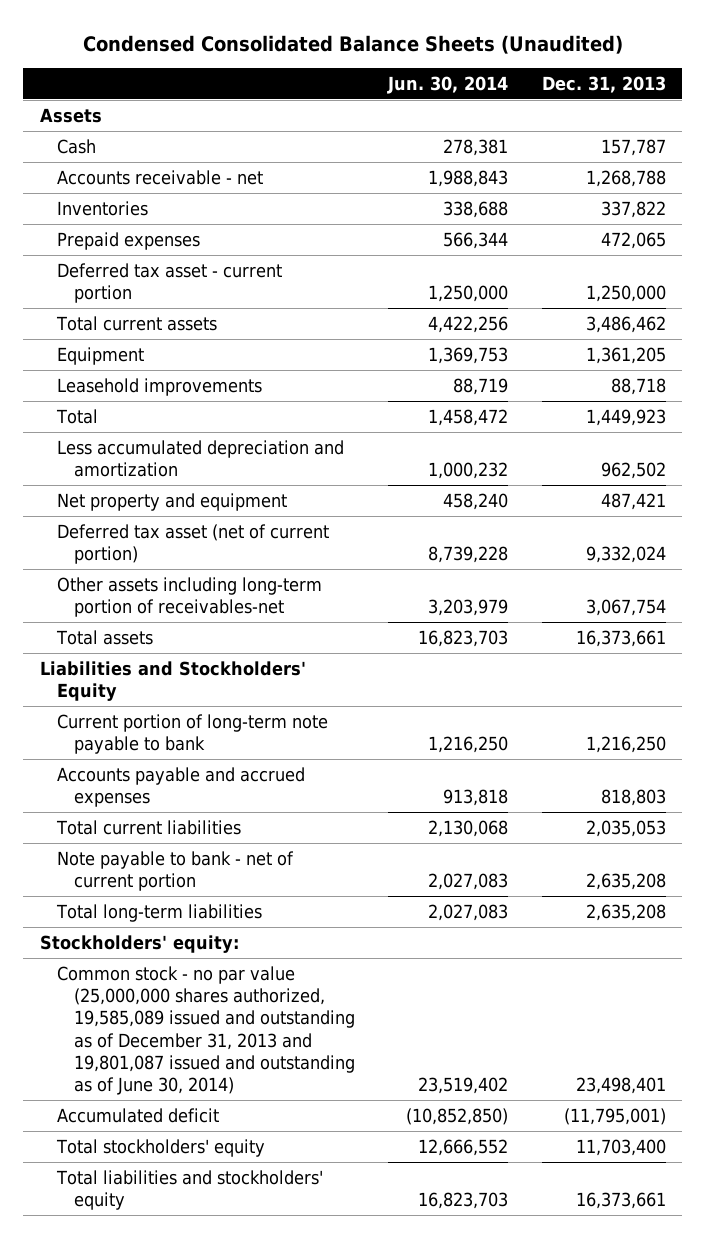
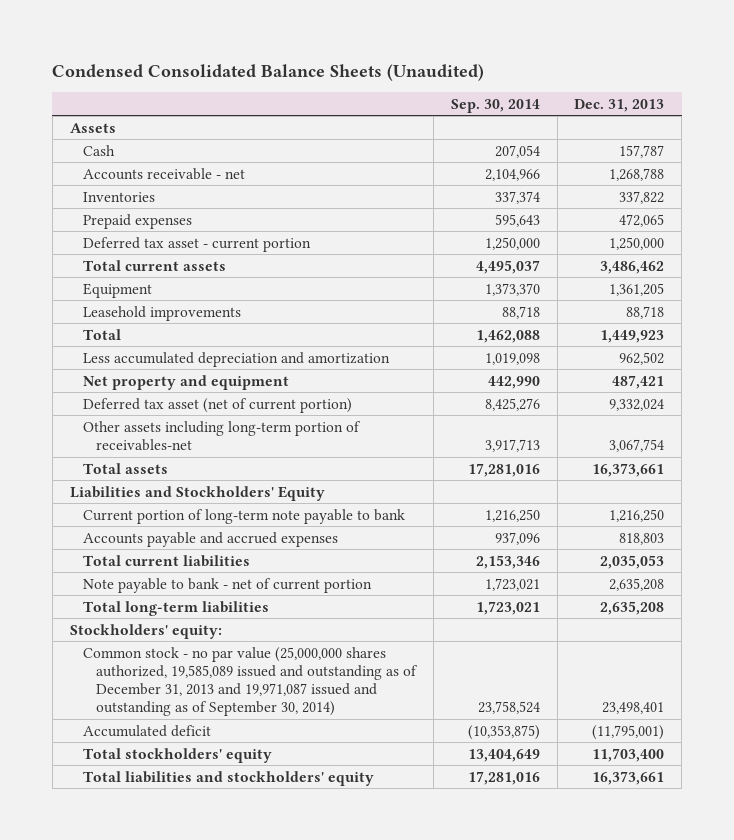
[387,75,509,94] Jun. 30, 2014 -> none
none -> [450,98,540,113] Sep. 30, 2014
[56,965,355,1095] Common stock - no par value (25,000,000 shares authorized, 19,585,089 issued and outstanding as of December 31, 2013 and 19,801,087 issued and outstanding as of June 30, 2014) -> [83,646,419,717] Common stock - no par value (25,000,000 shares authorized, 19,585,089 issued and outstanding as of December 31, 2013 and 19,971,087 issued and outstanding as of September 30, 2014)

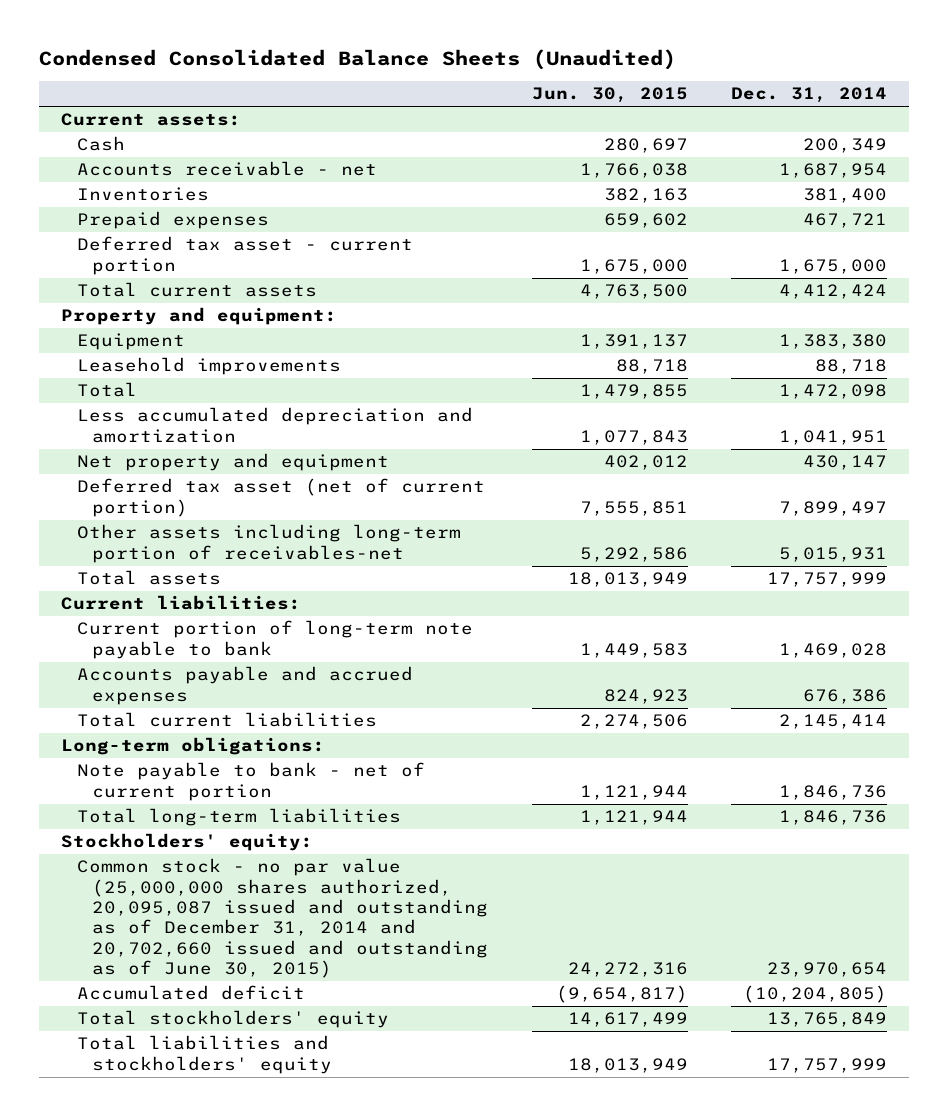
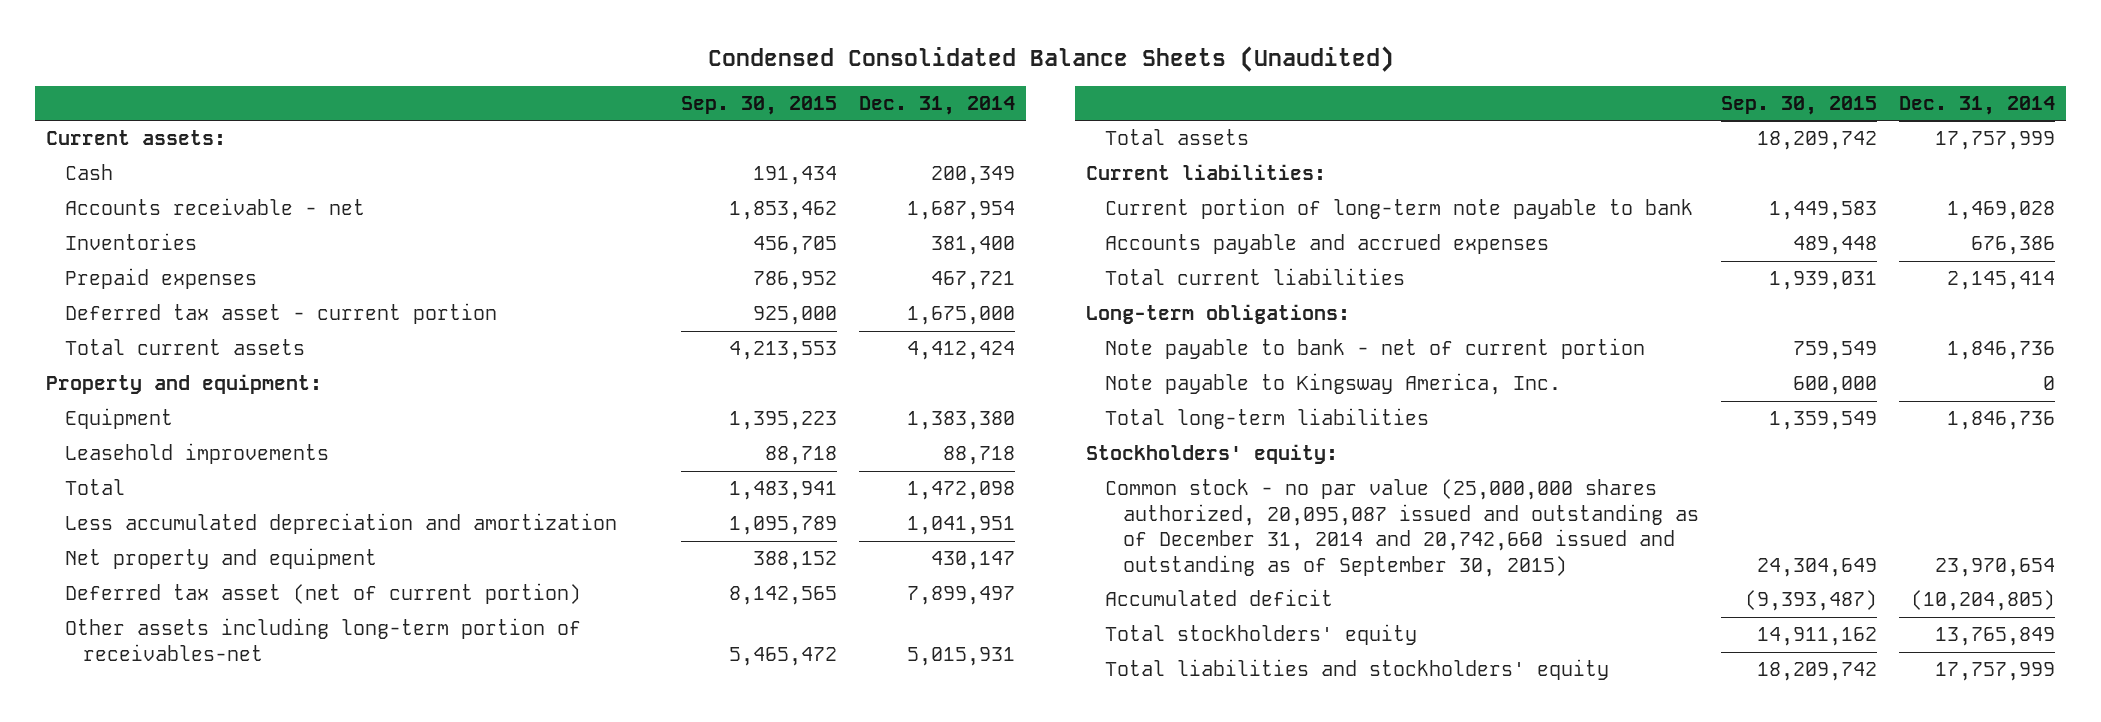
[531,87,688,104] Jun. 30, 2015 -> none
none -> [681,95,838,115] Sep. 30, 2015
none -> [1104,373,1561,396] Note payable to Kingsway America, Inc.
[76,858,489,979] Common stock - no par value (25,000,000 shares authorized, 20,095,087 issued and outstanding as of December 31, 2014 and 20,702,660 issued and outstanding as of June 30, 2015) -> [1104,479,1699,577] Common stock - no par value (25,000,000 shares authorized, 20,095,087 issued and outstanding as of December 31, 2014 and 20,742,660 issued and outstanding as of September 30, 2015)

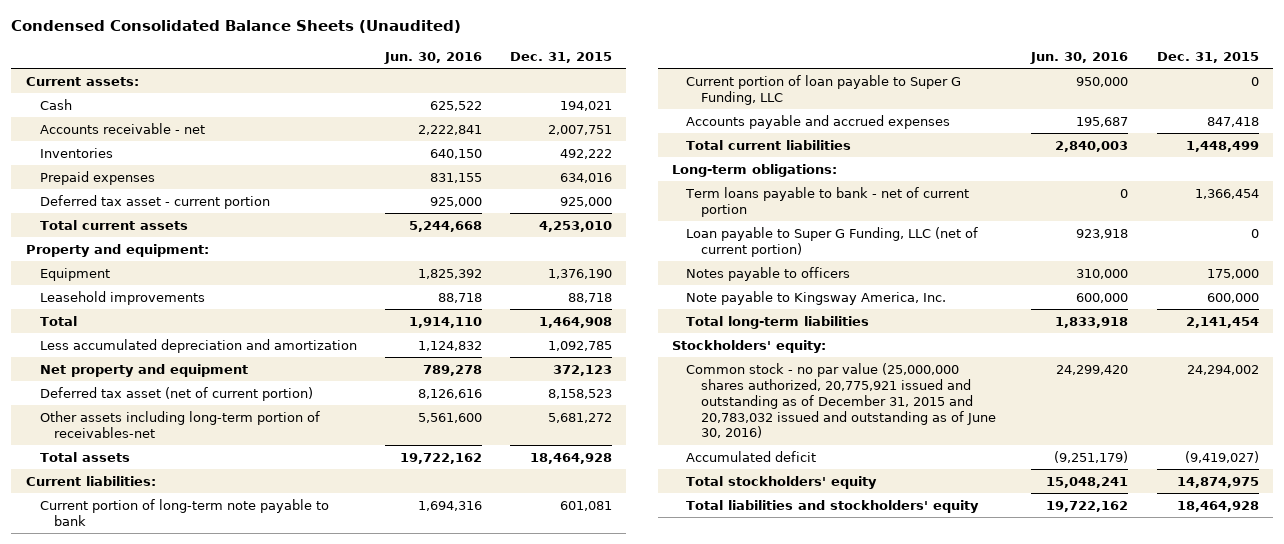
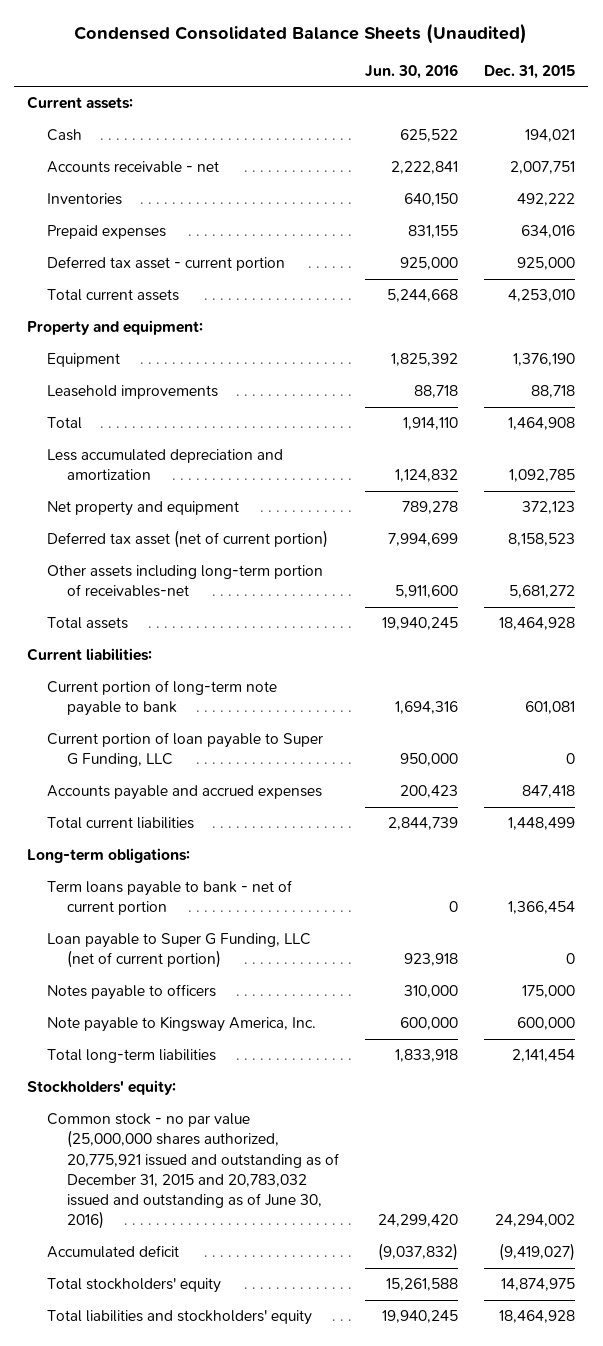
[418,388,483,399] 8,126,616 -> [388,533,459,547] 7,994,699
[418,412,483,423] 5,561,600 -> [395,585,459,599] 5,911,600
[400,452,483,464] 19,722,162 -> [382,617,459,631] 19,940,245
[1076,116,1129,127] 195,687 -> [400,785,459,799] 200,423
[1055,140,1129,152] 2,840,003 -> [388,817,459,831] 2,844,739
[1054,450,1129,463] (9,251,179) -> [378,1243,459,1262] (9,037,832)
[1046,476,1129,488] 15,048,241 -> [386,1278,459,1292] 15,261,588
[1046,500,1129,512] 19,722,162 -> [382,1310,459,1324] 19,940,245

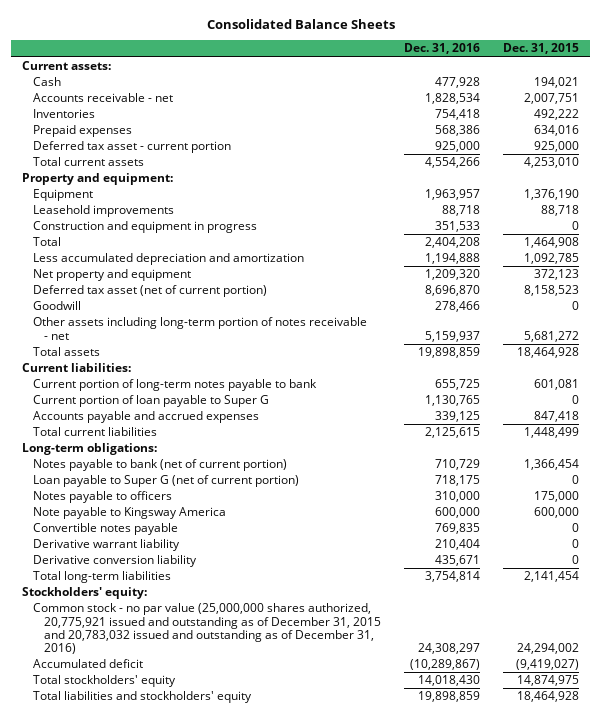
[74,22,528,44] Condensed Consolidated Balance Sheets (Unaudited) -> [206,18,395,29] Consolidated Balance Sheets
[365,63,459,79] Jun. 30, 2016 -> none
none -> [403,43,480,55] Dec. 31, 2016
none -> [33,221,258,234] Construction and equipment in progress
none -> [33,301,82,311] Goodwill
[47,565,324,598] Other assets including long-term portion of receivables-net -> [33,317,368,340] Other assets including long-term portion of notes receivable - net
[47,680,278,717] Current portion of long-term note payable to bank -> [33,379,318,392] Current portion of long-term notes payable to bank
[47,732,324,768] Current portion of loan payable to Super G Funding, LLC -> [33,395,270,408] Current portion of loan payable to Super G
[47,880,293,916] Term loans payable to bank - net of current portion -> [33,459,288,472] Notes payable to bank (net of current portion)
[47,933,312,969] Loan payable to Super G Funding, LLC (net of current portion) -> [33,475,300,488] Loan payable to Super G (net of current portion)
[47,1016,317,1033] Note payable to Kingsway America, Inc. -> [33,507,227,520] Note payable to Kingsway America
none -> [33,523,179,536] Convertible notes payable
none -> [33,539,181,552] Derivative warrant liability
none -> [33,555,198,568] Derivative conversion liability
[47,1113,340,1229] Common stock - no par value (25,000,000 shares authorized, 20,775,921 issued and outstanding as of December 31, 2015 and 20,783,032 issued and outstanding as of June 30, 2016) -> [33,603,381,655] Common stock - no par value (25,000,000 shares authorized, 20,775,921 issued and outstanding as of December 31, 2015 and 20,783,032 issued and outstanding as of December 31, 2016)

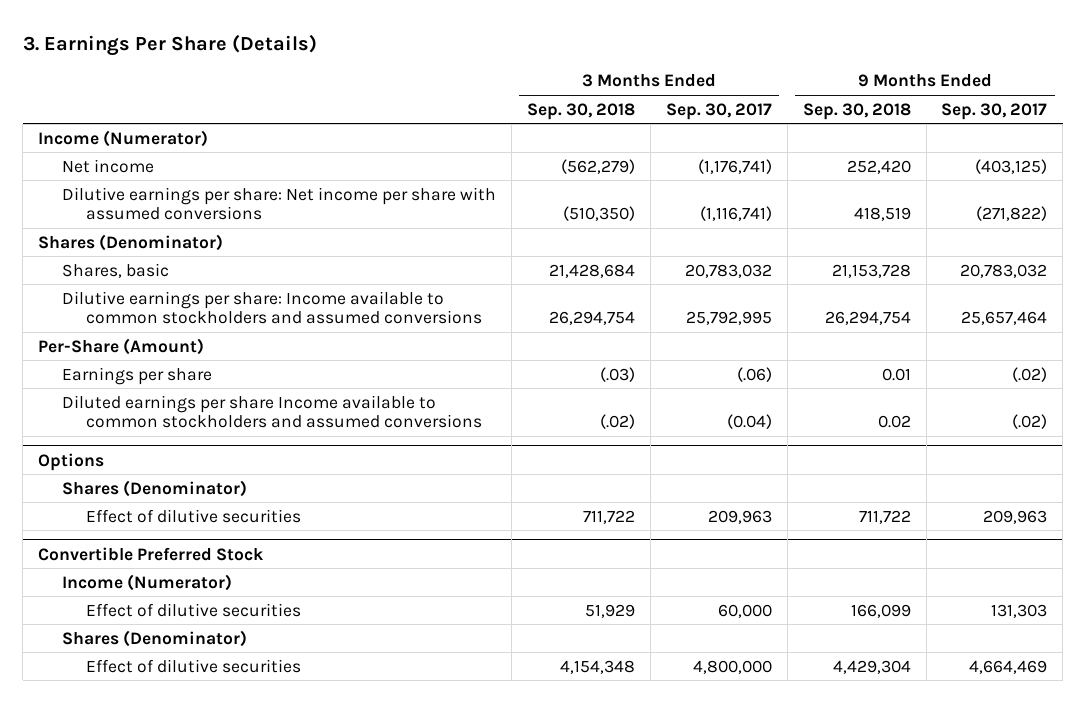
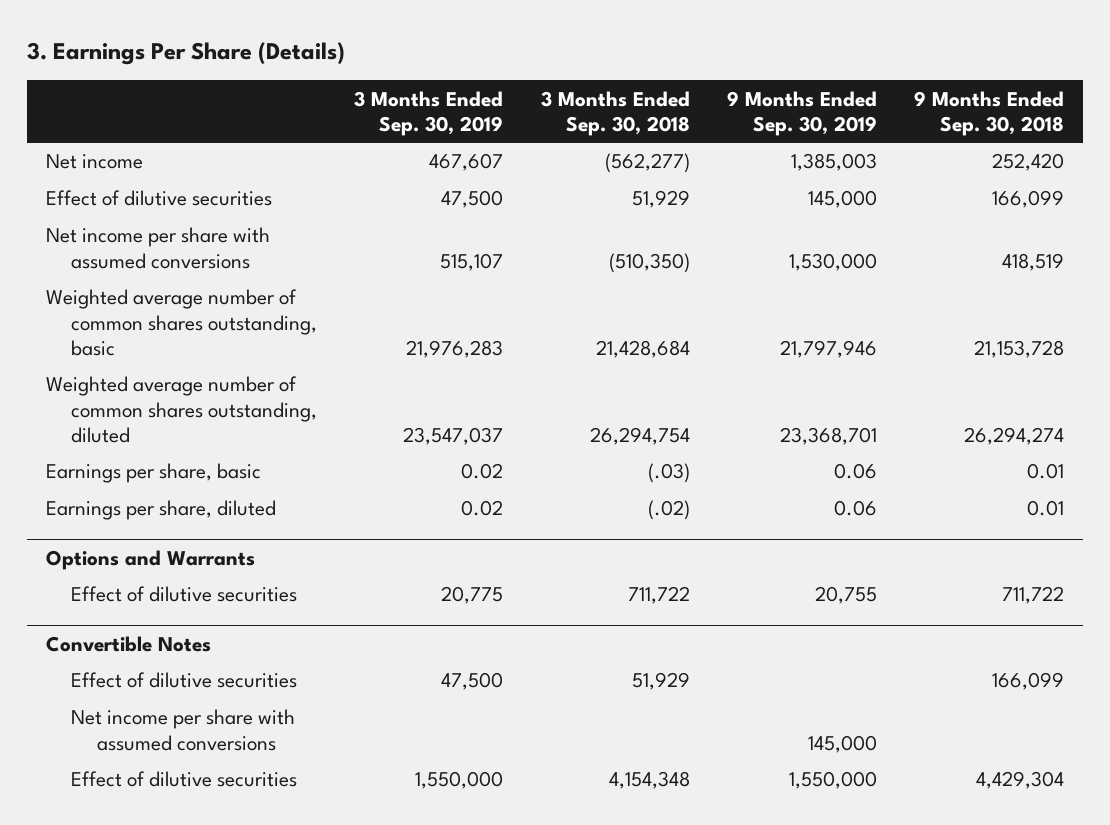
[665,102,772,120] Sep. 30, 2017 -> none
[941,102,1048,120] Sep. 30, 2017 -> none
none -> [354,90,504,137] 3 Months Ended Sep. 30, 2019
none -> [726,90,877,137] 9 Months Ended Sep. 30, 2019
[38,129,209,147] Income (Numerator) -> none
[38,233,224,251] Shares (Denominator) -> none
[62,290,482,325] Dilutive earnings per share: Income available to common stockholders and assumed conversions -> none
[38,337,205,355] Per-Share (Amount) -> none
[38,452,105,471] Options -> none
[62,479,248,497] Shares (Denominator) -> none
[560,158,635,174] (562,279) -> [604,153,690,174] (562,277)
none -> [45,190,272,207] Effect of dilutive securities
[62,186,497,221] Dilutive earnings per share: Net income per share with assumed conversions -> [45,227,270,269] Net income per share with assumed conversions
[62,262,170,278] Shares, basic -> [45,289,318,357] Weighted average number of common shares outstanding, basic
none -> [45,376,318,444] Weighted average number of common shares outstanding, diluted
[62,366,213,385] Earnings per share -> [45,463,261,484] Earnings per share, basic
[62,394,482,429] Diluted earnings per share Income available to common stockholders and assumed conversions -> [45,500,276,521] Earnings per share, diluted
[877,415,911,429] 0.02 -> [1027,500,1065,517] 0.01
none -> [45,549,255,570] Options and Warrants
[38,546,265,561] Convertible Preferred Stock -> none
[62,573,233,591] Income (Numerator) -> none
none -> [45,635,211,652] Convertible Notes
[62,629,248,647] Shares (Denominator) -> none
none -> [71,709,296,751] Net income per share with assumed conversions

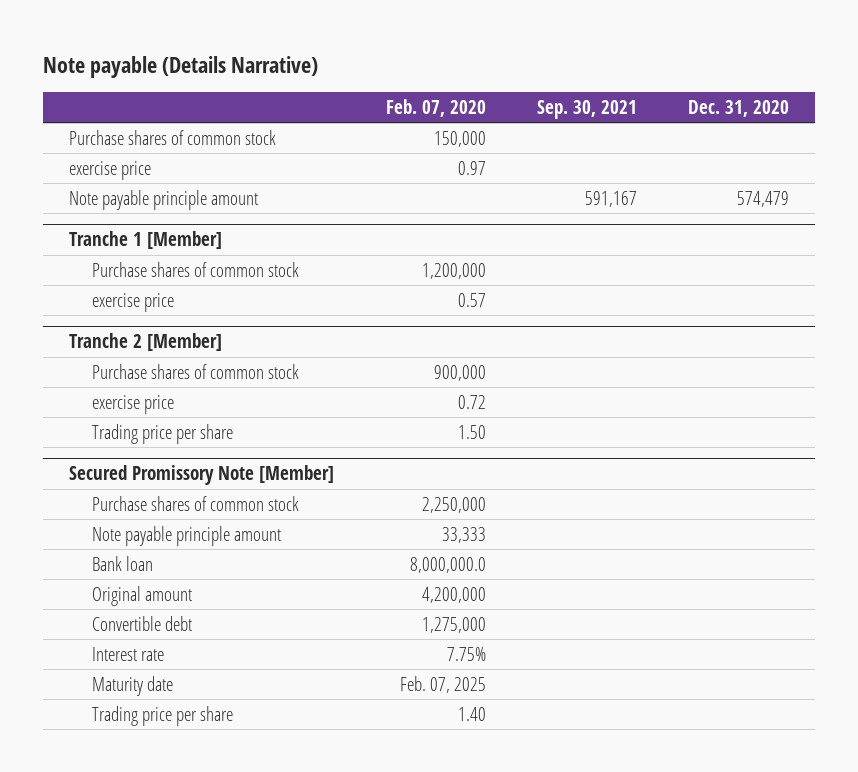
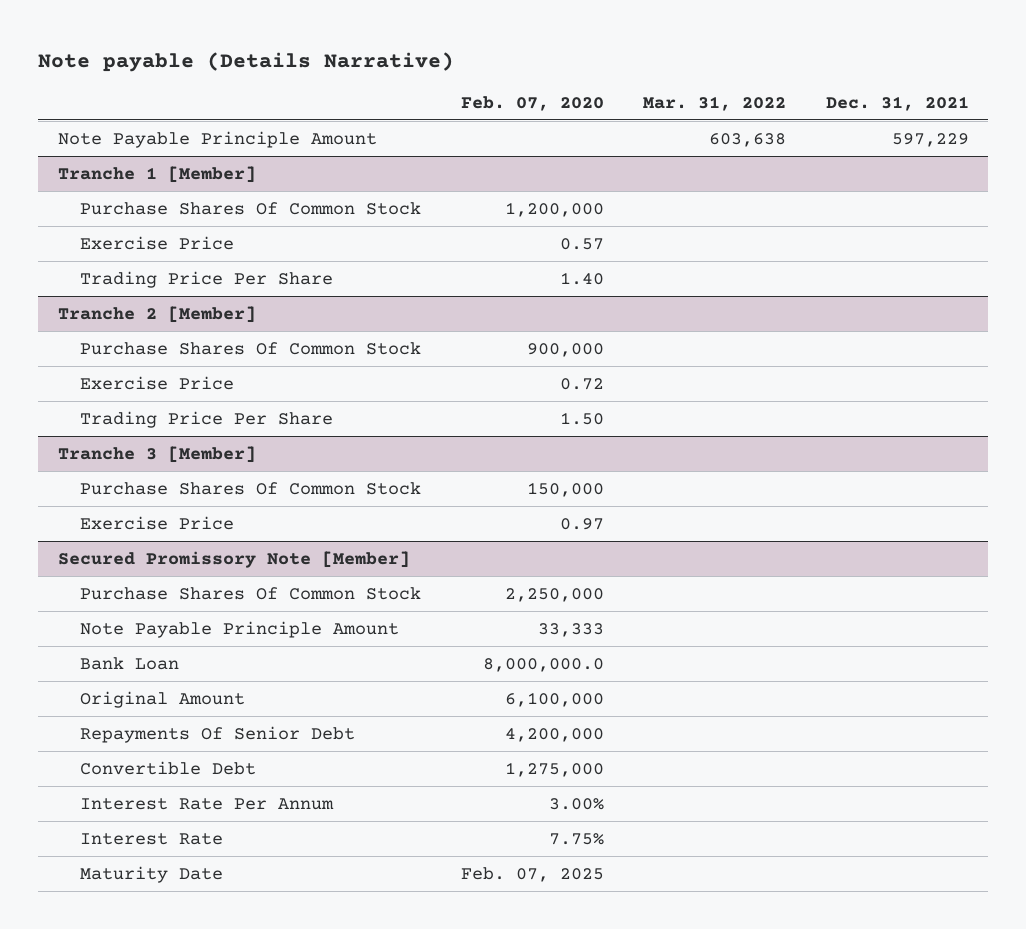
[536,99,637,119] Sep. 30, 2021 -> none
[688,99,790,117] Dec. 31, 2020 -> none
none -> [643,95,787,111] Mar. 31, 2022
none -> [825,95,969,111] Dec. 31, 2021
[69,129,277,145] Purchase shares of common stock -> none
[69,160,152,180] exercise price -> none
[69,189,259,210] Note payable principle amount -> [57,130,377,148] Note Payable Principle Amount
[91,261,299,277] Purchase shares of common stock -> [80,201,422,215] Purchase Shares Of Common Stock
[91,292,174,312] exercise price -> [80,235,235,250] Exercise Price
none -> [80,270,334,288] Trading Price Per Share
[91,363,299,379] Purchase shares of common stock -> [80,341,422,355] Purchase Shares Of Common Stock
[91,394,174,414] exercise price -> [80,375,235,390] Exercise Price
[91,423,233,444] Trading price per share -> [80,410,334,428] Trading Price Per Share
none -> [57,445,256,463] Tranche 3 [Member]
none -> [80,481,422,495] Purchase Shares Of Common Stock
none -> [80,515,235,530] Exercise Price
[91,705,233,726] Trading price per share -> none
[91,495,299,511] Purchase shares of common stock -> [80,586,422,600] Purchase Shares Of Common Stock
[91,525,281,546] Note payable principle amount -> [80,620,400,638] Note Payable Principle Amount
[91,555,153,571] Bank loan -> [80,656,180,670] Bank Loan
[91,585,192,606] Original amount -> [80,690,246,708] Original Amount
[421,586,486,603] 4,200,000 -> [504,691,604,707] 6,100,000
none -> [80,725,356,743] Repayments Of Senior Debt
[91,615,192,631] Convertible debt -> [80,760,257,775] Convertible Debt
none -> [80,797,335,810] Interest Rate Per Annum
[91,646,164,661] Interest rate -> [80,832,224,845] Interest Rate
[91,675,173,696] Maturity date -> [80,865,224,883] Maturity Date

